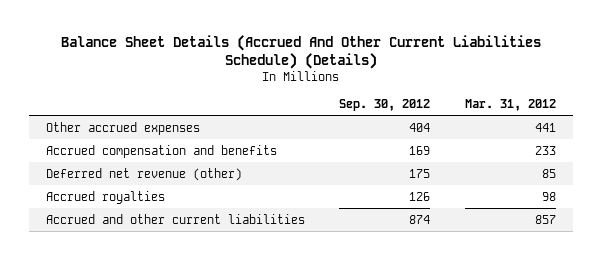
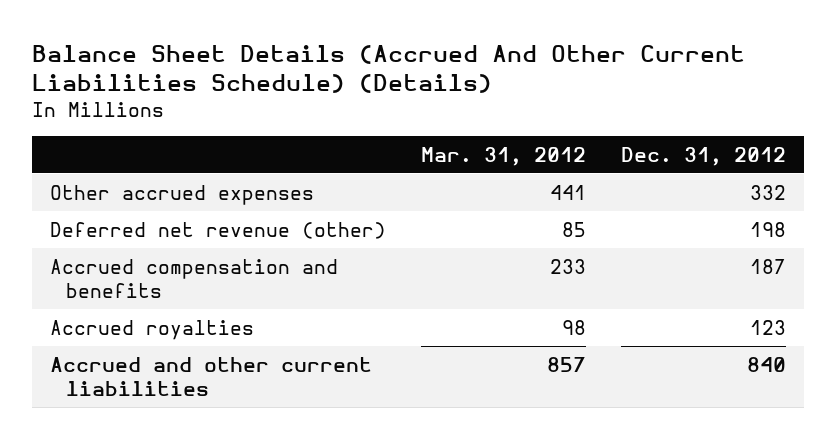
[339,98,431,111] Sep. 30, 2012 -> none
none -> [620,146,786,166] Dec. 31, 2012
[46,144,278,158] Accrued compensation and benefits -> [49,258,338,299] Accrued compensation and benefits

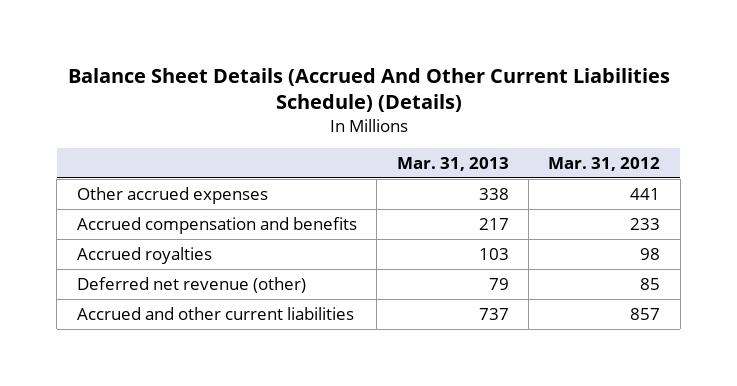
[620,146,786,166] Dec. 31, 2012 -> none
none -> [396,157,509,172] Mar. 31, 2013
[49,221,386,239] Deferred net revenue (other) -> [76,276,306,293] Deferred net revenue (other)

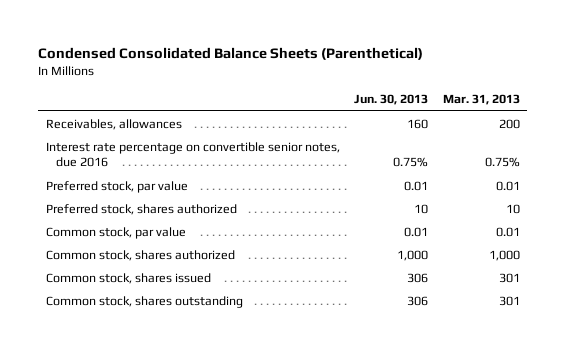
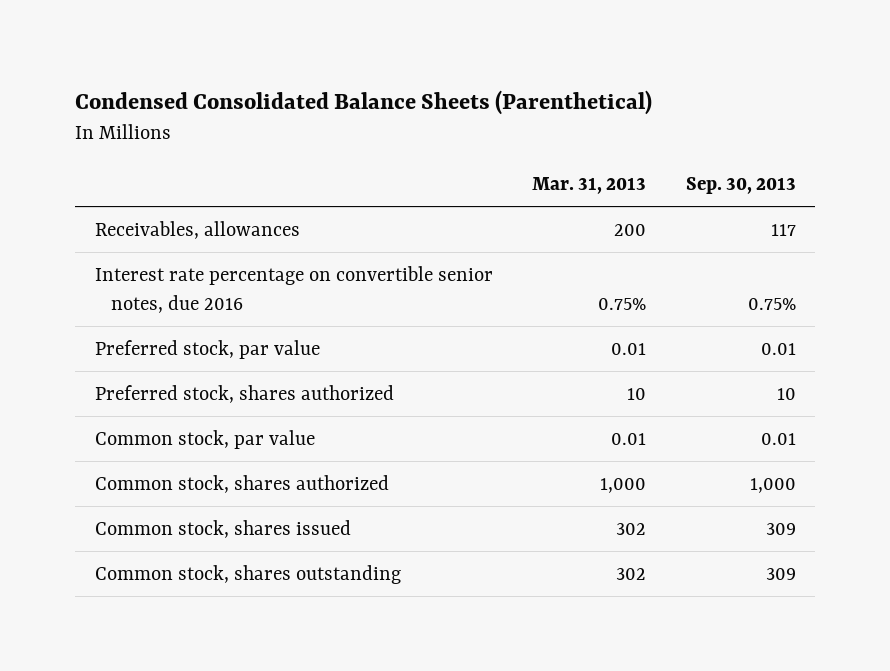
[354,94,429,106] Jun. 30, 2013 -> none
none -> [685,176,796,194] Sep. 30, 2013
[498,272,520,283] 301 -> [616,522,647,535] 302
[498,295,520,306] 301 -> [616,567,647,580] 302

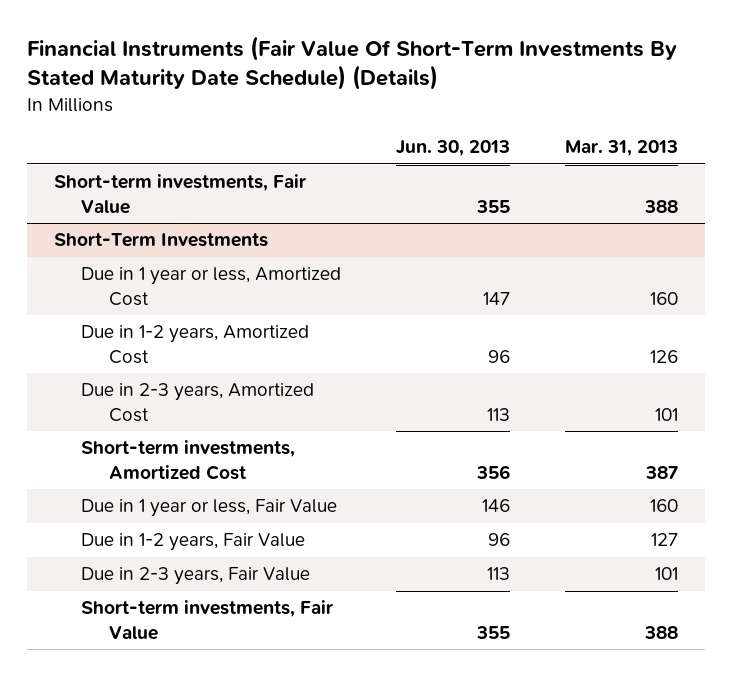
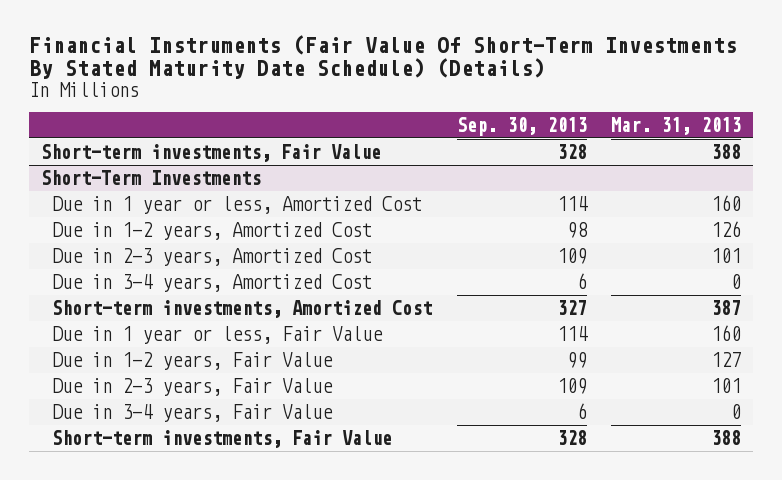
[395,140,510,157] Jun. 30, 2013 -> none
none -> [456,117,587,137] Sep. 30, 2013
none -> [52,273,373,292] Due in 3-4 years, Amortized Cost
none -> [52,403,334,422] Due in 3-4 years, Fair Value

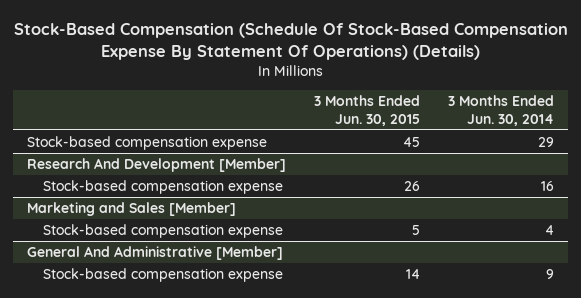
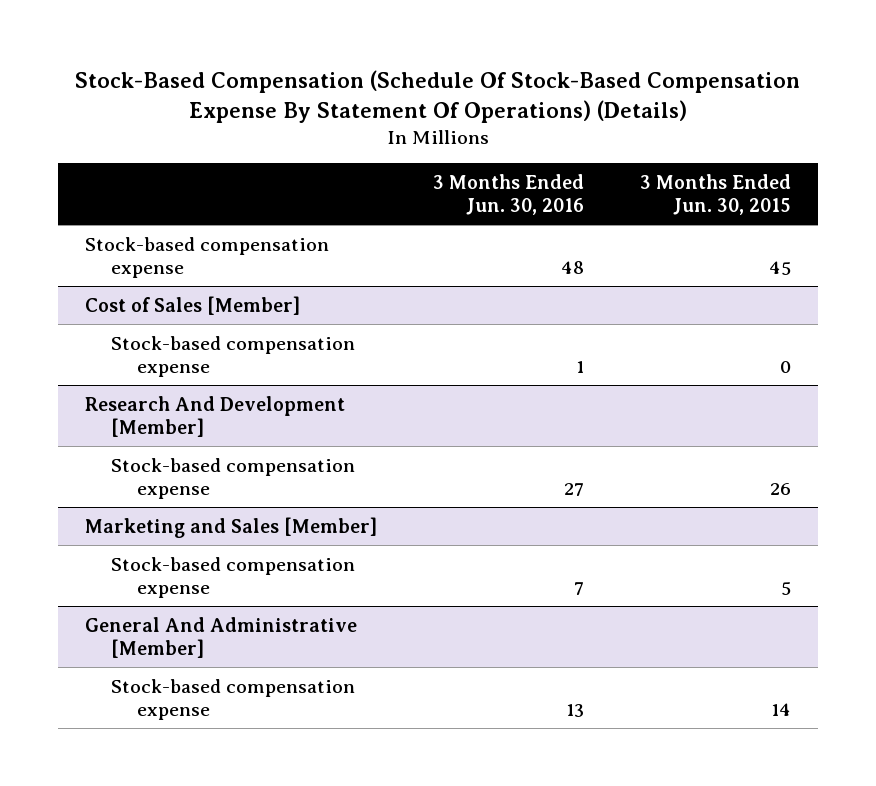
[448,95,555,126] 3 Months Ended Jun. 30, 2014 -> none
none -> [433,173,585,216] 3 Months Ended Jun. 30, 2016
none -> [85,295,301,315] Cost of Sales [Member]
none -> [111,335,356,377] Stock-based compensation expense

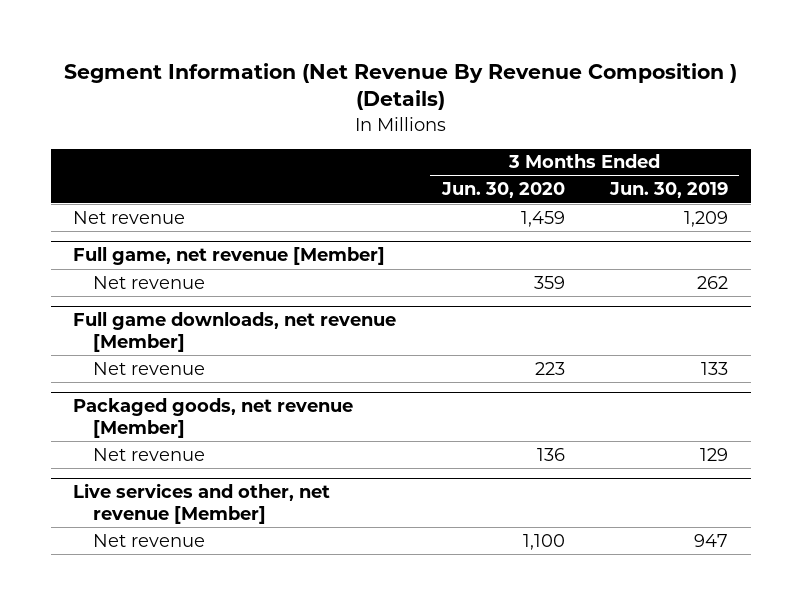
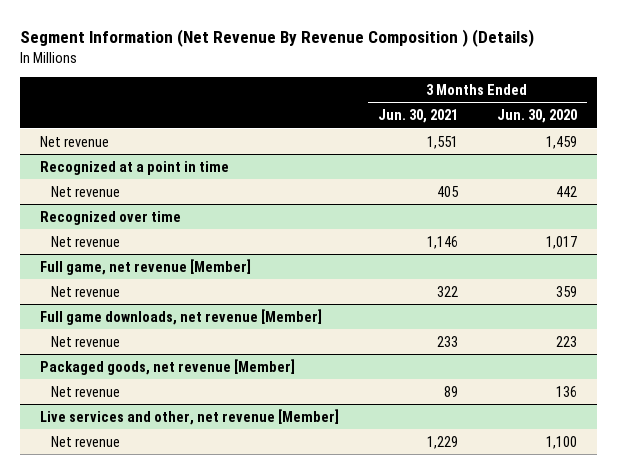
[608,182,728,199] Jun. 30, 2019 -> none
none -> [377,109,458,124] Jun. 30, 2021
none -> [39,160,229,175] Recognized at a point in time
none -> [50,185,120,197] Net revenue
none -> [39,210,181,225] Recognized over time
none -> [50,235,120,247] Net revenue

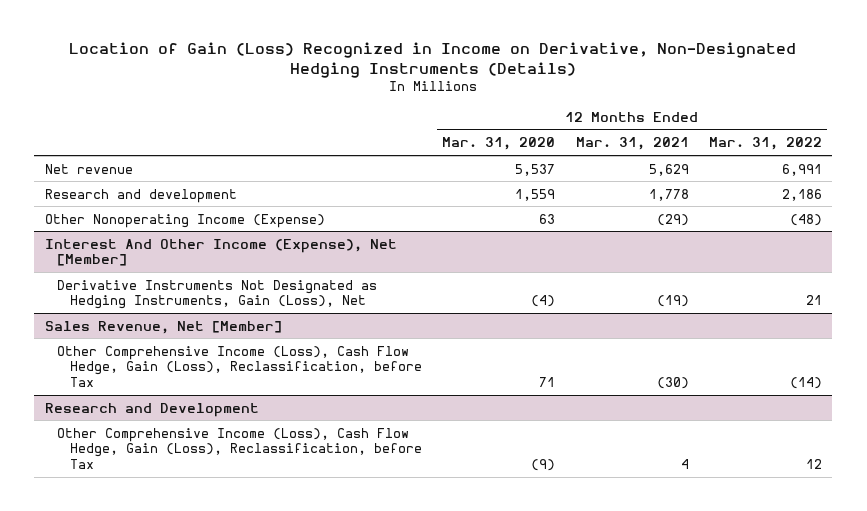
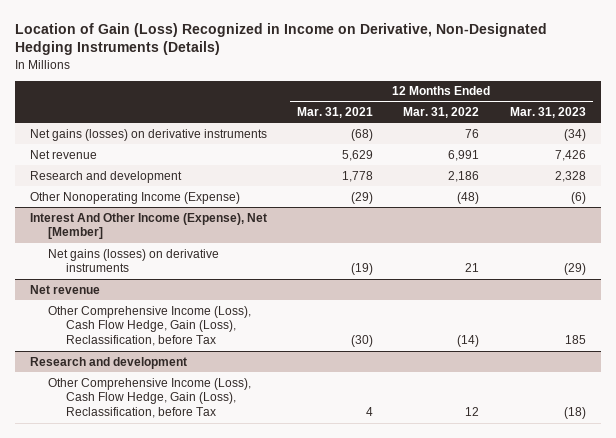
[442,137,556,151] Mar. 31, 2020 -> none
none -> [509,107,586,119] Mar. 31, 2023
none -> [30,128,268,141] Net gains (losses) on derivative instruments
[57,279,378,310] Derivative Instruments Not Designated as Hedging Instruments, Gain (Loss), Net -> [48,248,220,273] Net gains (losses) on derivative instruments
[44,320,282,334] Sales Revenue, Net [Member] -> [30,284,101,294] Net revenue
[44,402,259,417] Research and Development -> [30,356,188,369] Research and development

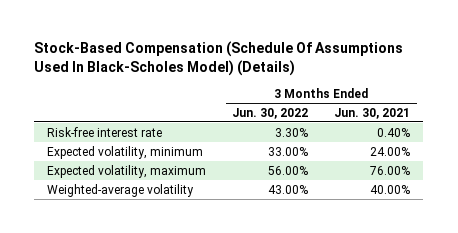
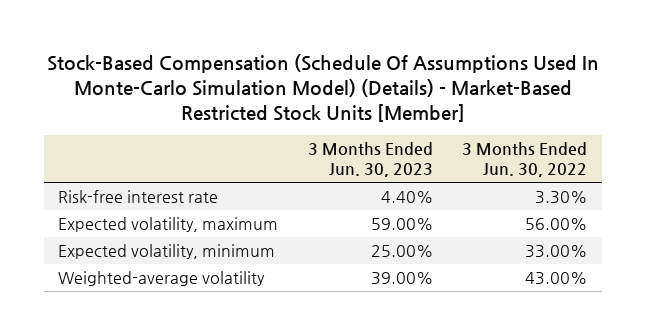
[34,41,404,77] Stock-Based Compensation (Schedule Of Assumptions Used In Black-Scholes Model) (Details) -> [46,53,599,122] Stock-Based Compensation (Schedule Of Assumptions Used In Monte-Carlo Simulation Model) (Details) - Market-Based Restricted Stock Units [Member]
[334,107,411,119] Jun. 30, 2021 -> none
none -> [307,141,433,178] 3 Months Ended Jun. 30, 2023
[47,145,204,159] Expected volatility, minimum -> [58,244,276,260] Expected volatility, minimum

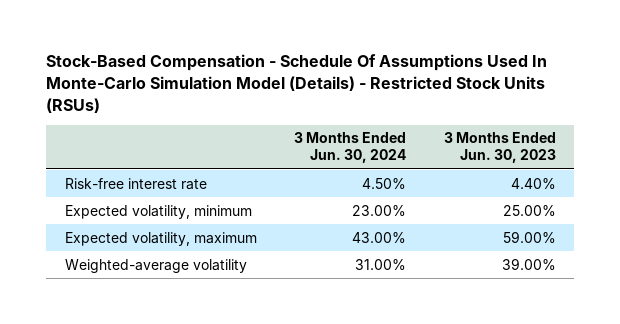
[46,53,599,122] Stock-Based Compensation (Schedule Of Assumptions Used In Monte-Carlo Simulation Model) (Details) - Market-Based Restricted Stock Units [Member] -> [45,54,547,113] Stock-Based Compensation - Schedule Of Assumptions Used In Monte-Carlo Simulation Model (Details) - Restricted Stock Units (RSUs)
[461,141,587,178] 3 Months Ended Jun. 30, 2022 -> none
none -> [294,132,407,164] 3 Months Ended Jun. 30, 2024
[58,217,279,233] Expected volatility, maximum -> [64,231,257,246] Expected volatility, maximum

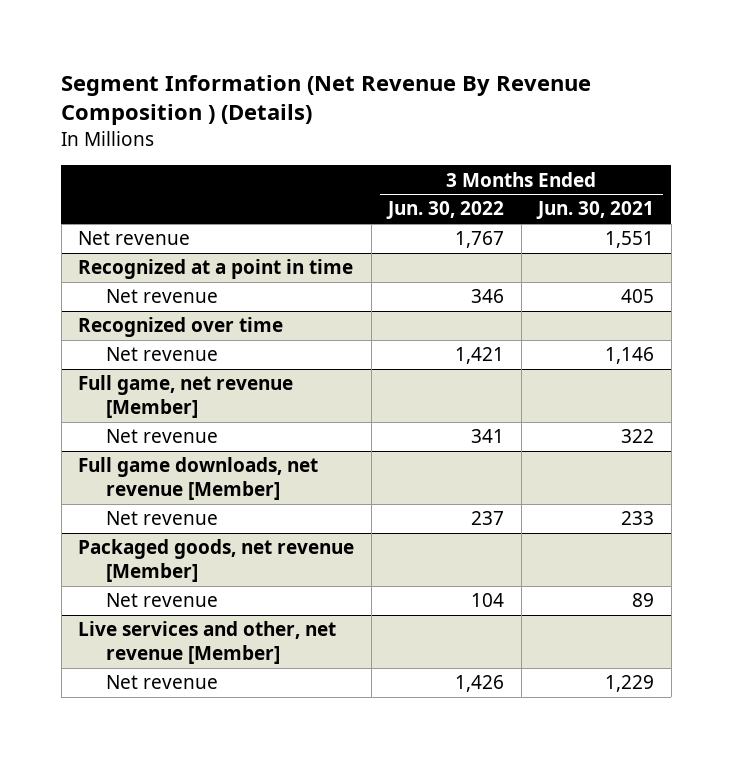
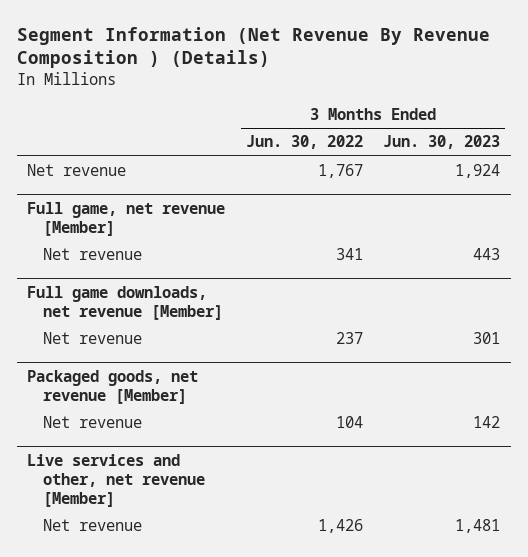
[536,201,655,220] Jun. 30, 2021 -> none
none -> [383,135,501,150] Jun. 30, 2023
[78,259,354,280] Recognized at a point in time -> none
[105,289,218,304] Net revenue -> none
[78,317,284,338] Recognized over time -> none
[105,347,218,362] Net revenue -> none

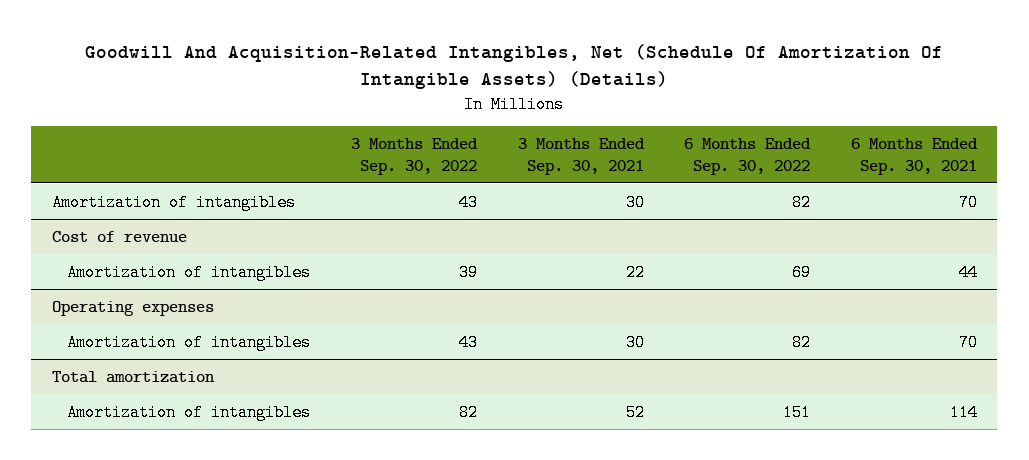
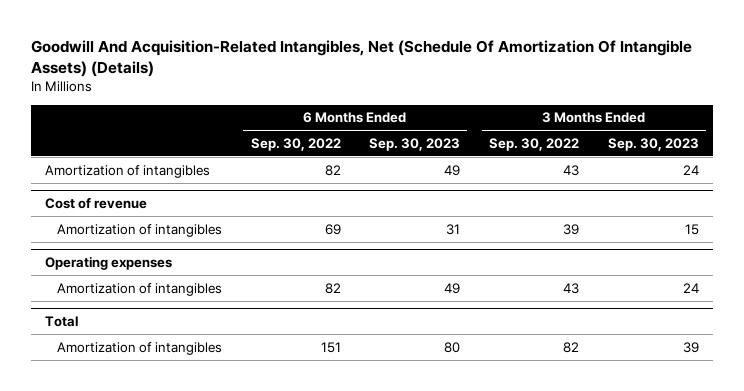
[517,137,645,175] 3 Months Ended Sep. 30, 2021 -> none
[850,137,978,175] 6 Months Ended Sep. 30, 2021 -> none
none -> [369,137,461,151] Sep. 30, 2023
none -> [607,137,699,151] Sep. 30, 2023
[51,370,215,383] Total amortization -> [45,316,79,328] Total

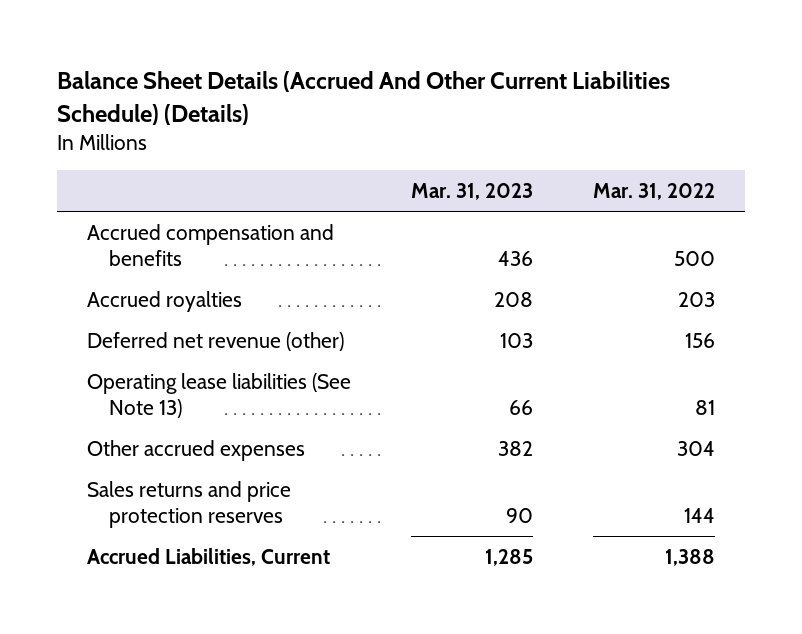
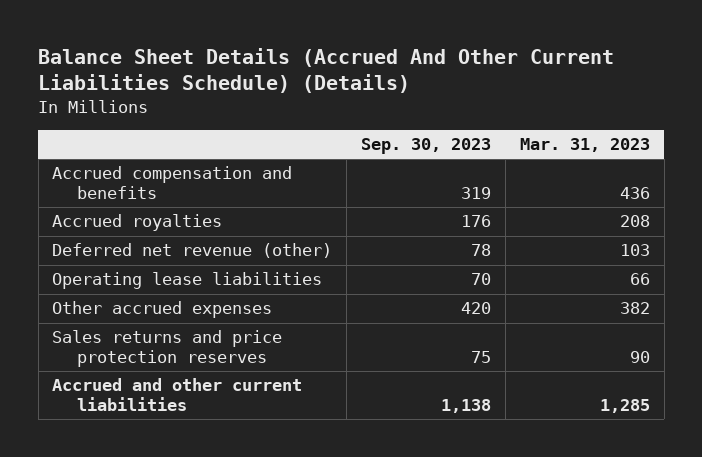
[593,183,716,201] Mar. 31, 2022 -> none
none -> [361,138,492,155] Sep. 30, 2023
[87,372,352,418] Operating lease liabilities (See Note 13) -> [52,272,323,290] Operating lease liabilities
[87,547,331,566] Accrued Liabilities, Current -> [52,378,303,412] Accrued and other current liabilities

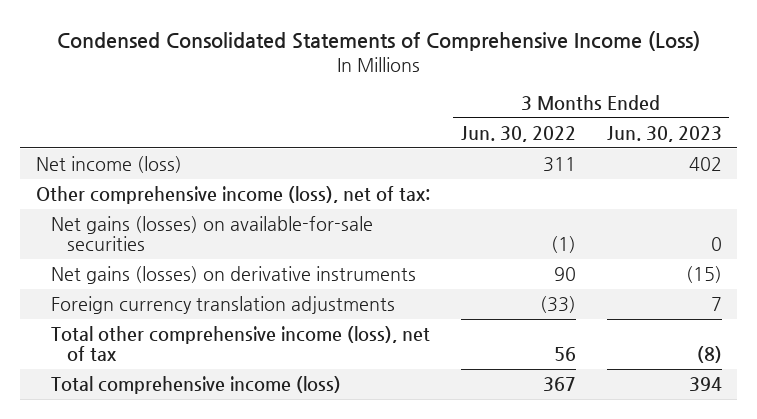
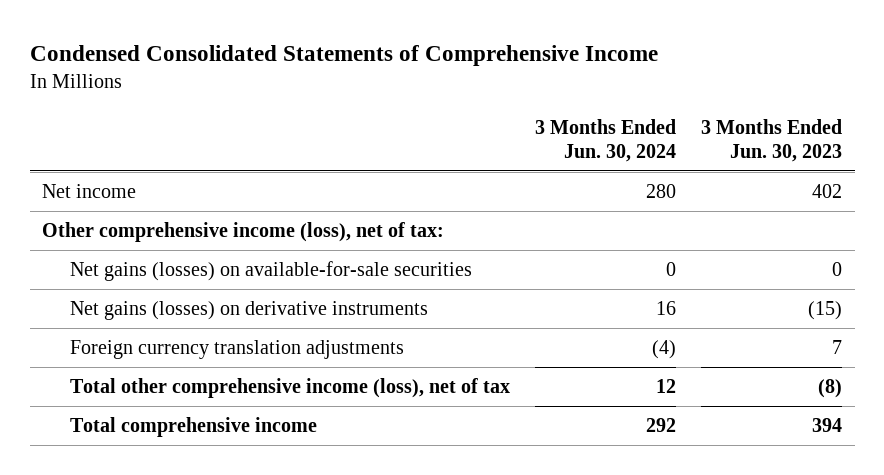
[56,31,700,52] Condensed Consolidated Statements of Comprehensive Income (Loss) -> [29,44,658,66] Condensed Consolidated Statements of Comprehensive Income
[460,125,576,142] Jun. 30, 2022 -> none
none -> [535,119,677,162] 3 Months Ended Jun. 30, 2024
[35,155,182,173] Net income (loss) -> [42,184,137,199] Net income
[51,375,342,394] Total comprehensive income (loss) -> [70,417,318,438] Total comprehensive income

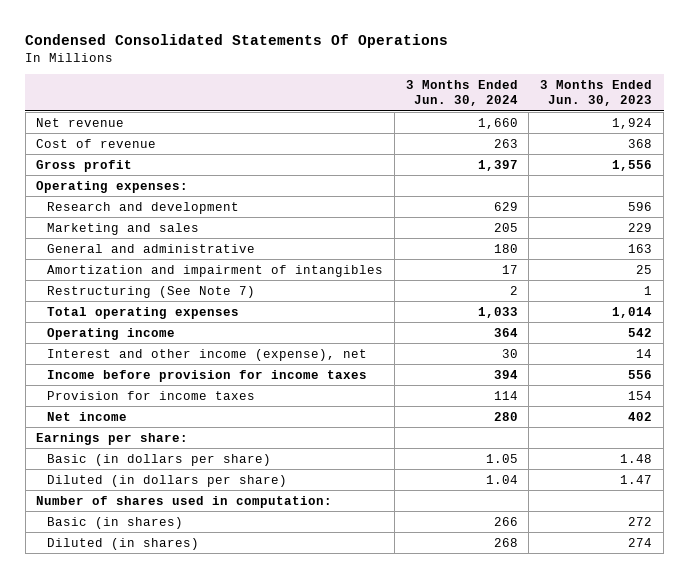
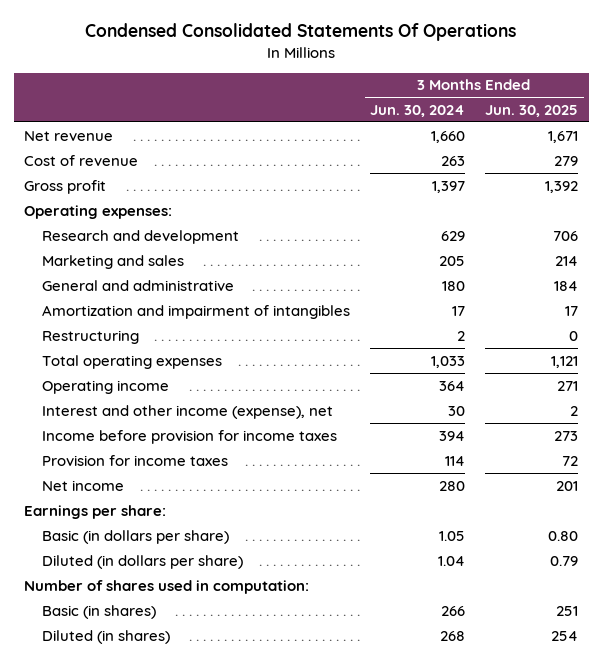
[540,79,653,107] 3 Months Ended Jun. 30, 2023 -> none
none -> [485,104,579,117] Jun. 30, 2025
[46,285,255,298] Restructuring (See Note 7) -> [41,329,139,344] Restructuring

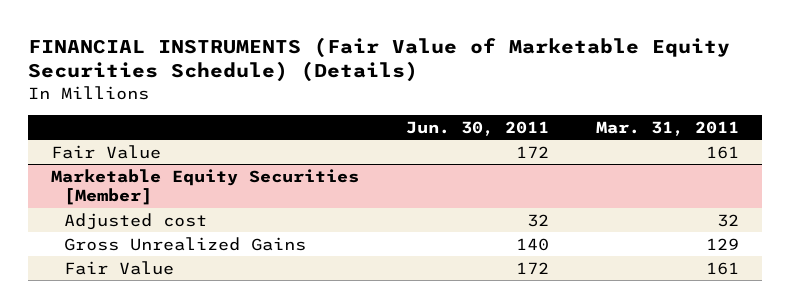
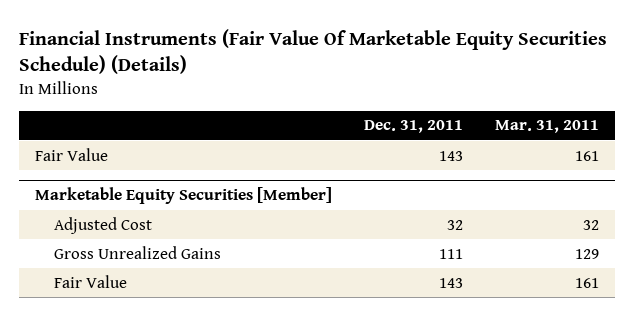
[27,36,730,83] FINANCIAL INSTRUMENTS (Fair Value of Marketable Equity Securities Schedule) (Details) -> [19,29,608,75] Financial Instruments (Fair Value Of Marketable Equity Securities Schedule) (Details)
[405,120,549,136] Jun. 30, 2011 -> none
none -> [364,120,464,134] Dec. 31, 2011
[64,212,208,230] Adjusted cost -> [53,216,152,234] Adjusted Cost

